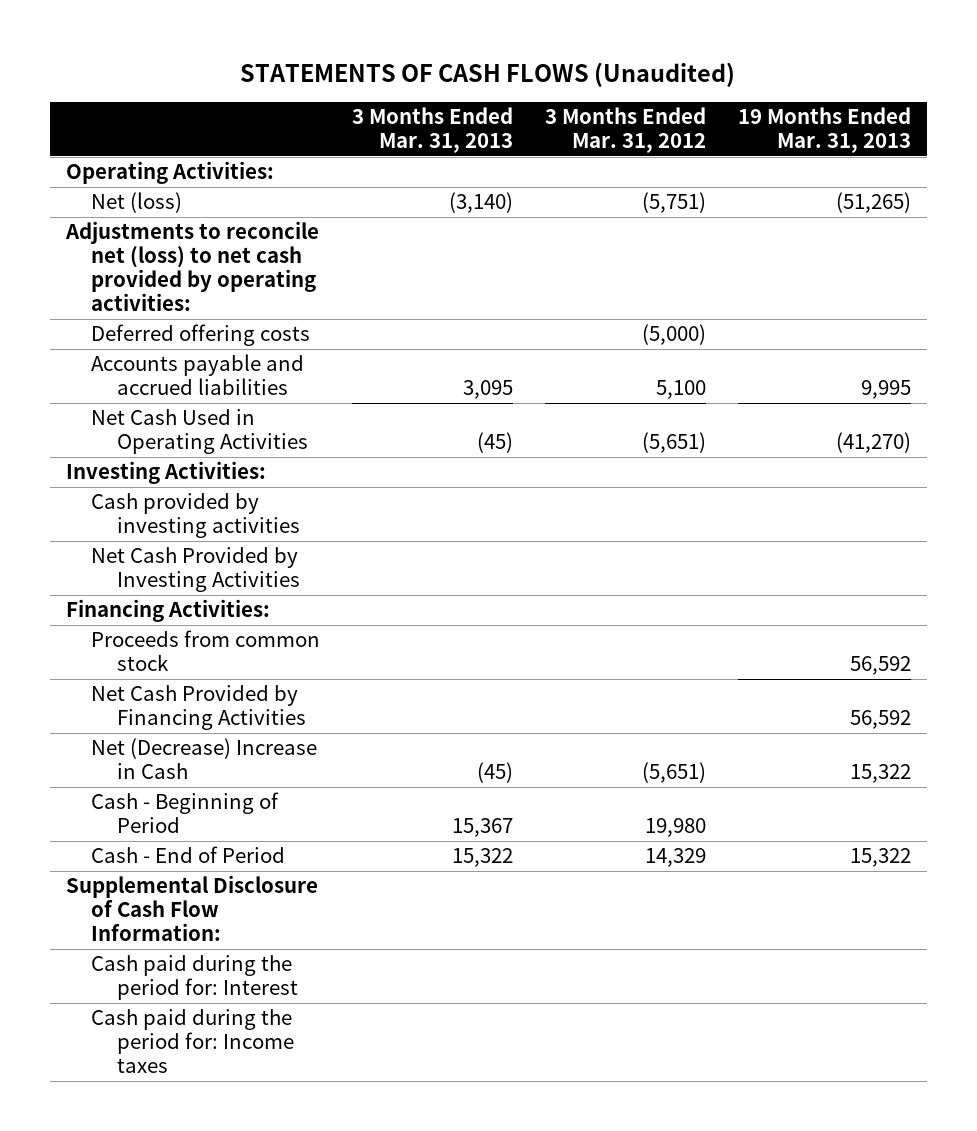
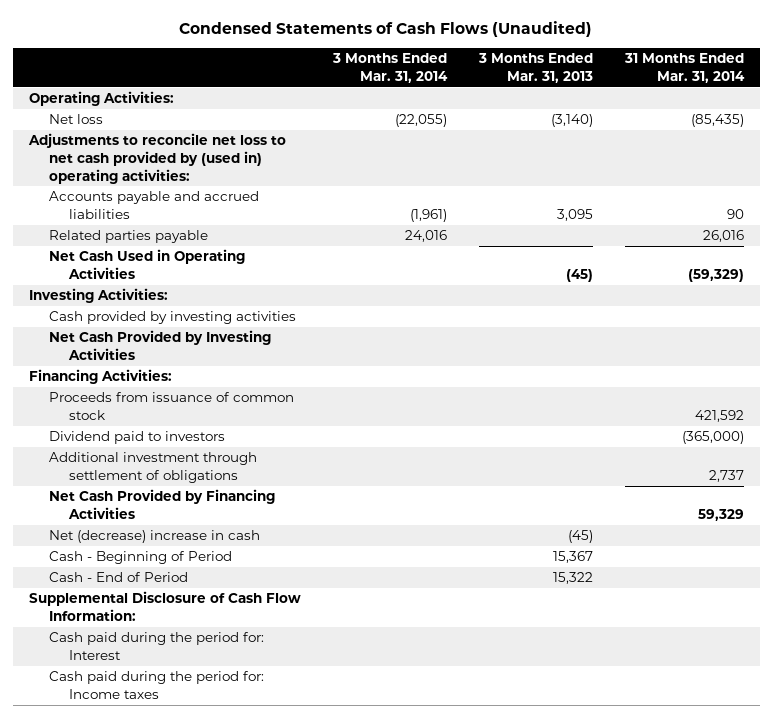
[240,61,736,87] STATEMENTS OF CASH FLOWS (Unaudited) -> [179,21,593,38] Condensed Statements of Cash Flows (Unaudited)
[544,107,706,154] 3 Months Ended Mar. 31, 2012 -> none
[737,107,911,154] 19 Months Ended Mar. 31, 2013 -> none
none -> [331,53,448,83] 3 Months Ended Mar. 31, 2014
none -> [623,53,745,83] 31 Months Ended Mar. 31, 2014
[91,324,311,347] Deferred offering costs -> none
[91,192,183,214] Net (loss) -> [48,114,103,125] Net loss
[65,221,320,312] Adjustments to reconcile net (loss) to net cash provided by operating activities: -> [27,133,286,184] Adjustments to reconcile net loss to net cash provided by (used in) operating activities:
none -> [48,230,208,244] Related parties payable
[91,630,321,672] Proceeds from common stock -> [48,392,294,421] Proceeds from issuance of common stock
none -> [48,431,225,445] Dividend paid to investors
none -> [48,452,257,484] Additional investment through settlement of obligations
[91,738,318,780] Net (Decrease) Increase in Cash -> [48,530,260,544] Net (decrease) increase in cash

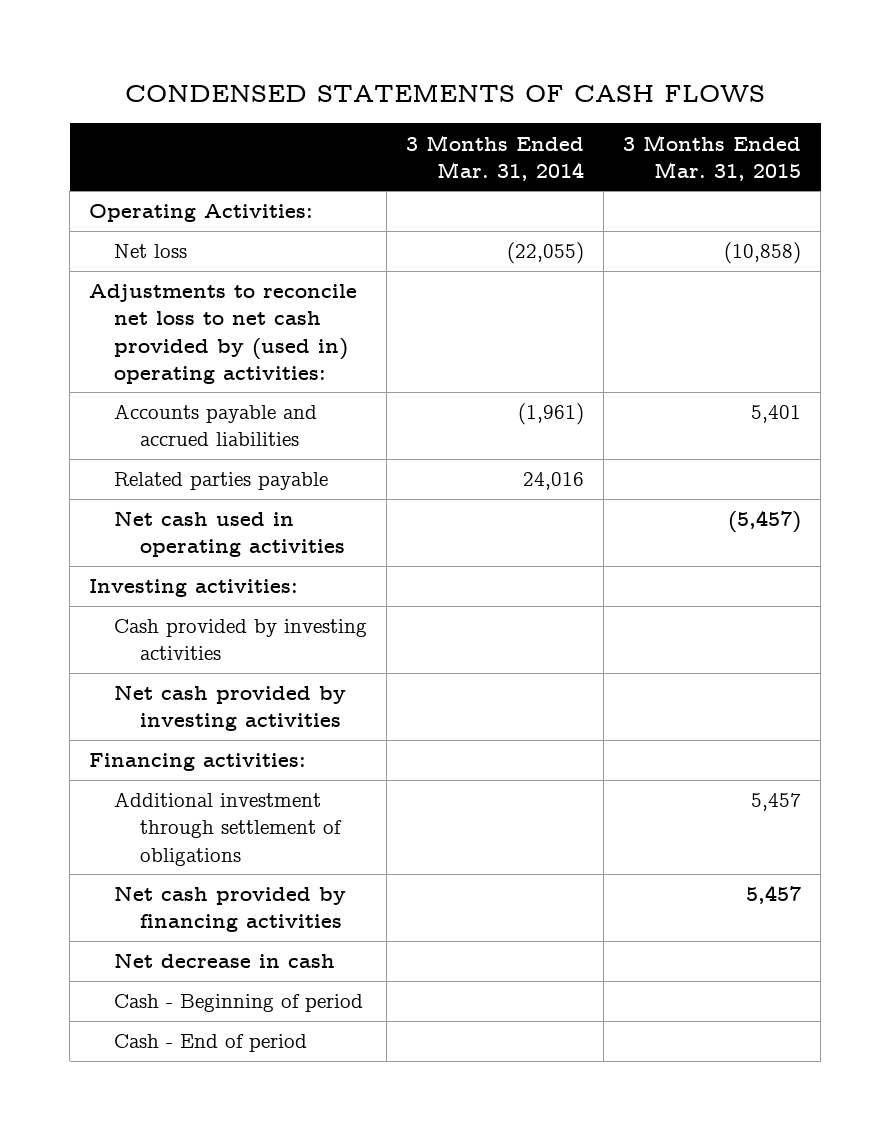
[179,21,593,38] Condensed Statements of Cash Flows (Unaudited) -> [125,84,766,103] CONDENSED STATEMENTS OF CASH FLOWS
[477,53,593,83] 3 Months Ended Mar. 31, 2013 -> none
[623,53,745,83] 31 Months Ended Mar. 31, 2014 -> none
none -> [623,134,802,181] 3 Months Ended Mar. 31, 2015
[48,249,245,280] Net Cash Used in Operating Activities -> [114,511,345,558] Net cash used in operating activities
[28,288,168,304] Investing Activities: -> [89,579,299,598] Investing activities:
[48,392,294,421] Proceeds from issuance of common stock -> none
[48,431,225,445] Dividend paid to investors -> none
[48,330,271,361] Net Cash Provided by Investing Activities -> [114,685,347,732] Net cash provided by investing activities
[28,369,172,385] Financing Activities: -> [89,753,307,772] Financing activities:
[28,591,301,622] Supplemental Disclosure of Cash Flow Information: -> none
[48,632,264,661] Cash paid during the period for: Interest -> none
[48,671,264,700] Cash paid during the period for: Income taxes -> none
[48,489,275,520] Net Cash Provided by Financing Activities -> [114,886,347,933] Net cash provided by financing activities
[48,530,260,544] Net (decrease) increase in cash -> [114,953,336,969] Net decrease in cash
[48,551,232,565] Cash - Beginning of Period -> [114,994,364,1013] Cash - Beginning of period
[48,572,188,583] Cash - End of Period -> [114,1034,308,1053] Cash - End of period

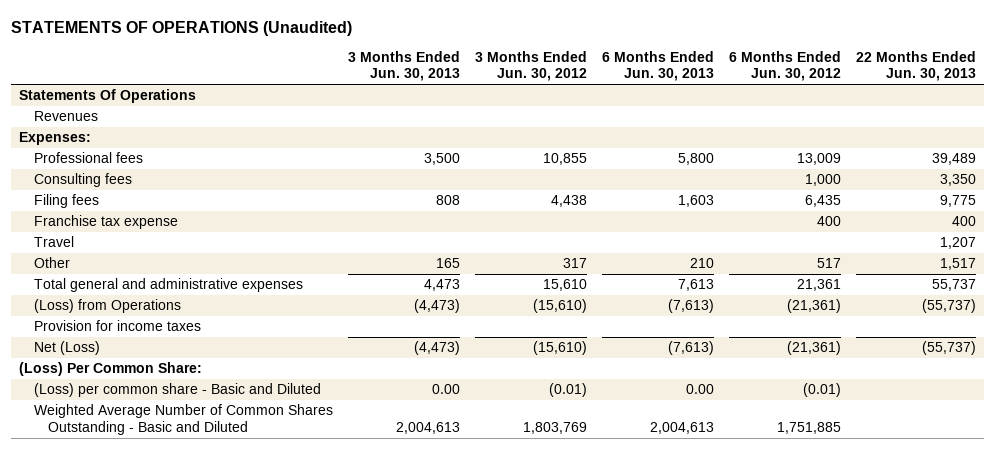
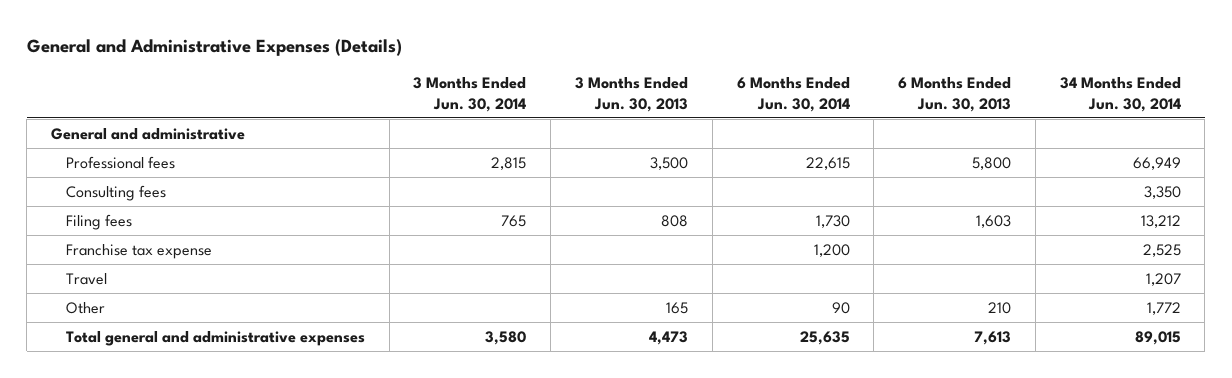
[11,20,353,36] STATEMENTS OF OPERATIONS (Unaudited) -> [26,39,402,57] General and Administrative Expenses (Details)
[474,50,587,82] 3 Months Ended Jun. 30, 2012 -> none
[728,50,841,82] 6 Months Ended Jun. 30, 2012 -> none
[856,50,977,82] 22 Months Ended Jun. 30, 2013 -> none
none -> [413,76,527,112] 3 Months Ended Jun. 30, 2014
none -> [736,76,850,112] 6 Months Ended Jun. 30, 2014
none -> [1059,76,1181,112] 34 Months Ended Jun. 30, 2014
[18,89,196,104] Statements Of Operations -> none
[33,111,98,122] Revenues -> none
[18,132,91,146] Expenses: -> none
none -> [51,127,246,140] General and administrative
[33,299,181,314] (Loss) from Operations -> none
[33,320,201,332] Provision for income taxes -> none
[33,341,100,356] Net (Loss) -> none
[18,362,202,377] (Loss) Per Common Share: -> none
[33,383,321,398] (Loss) per common share - Basic and Diluted -> none
[33,404,333,435] Weighted Average Number of Common Shares Outstanding - Basic and Diluted -> none

